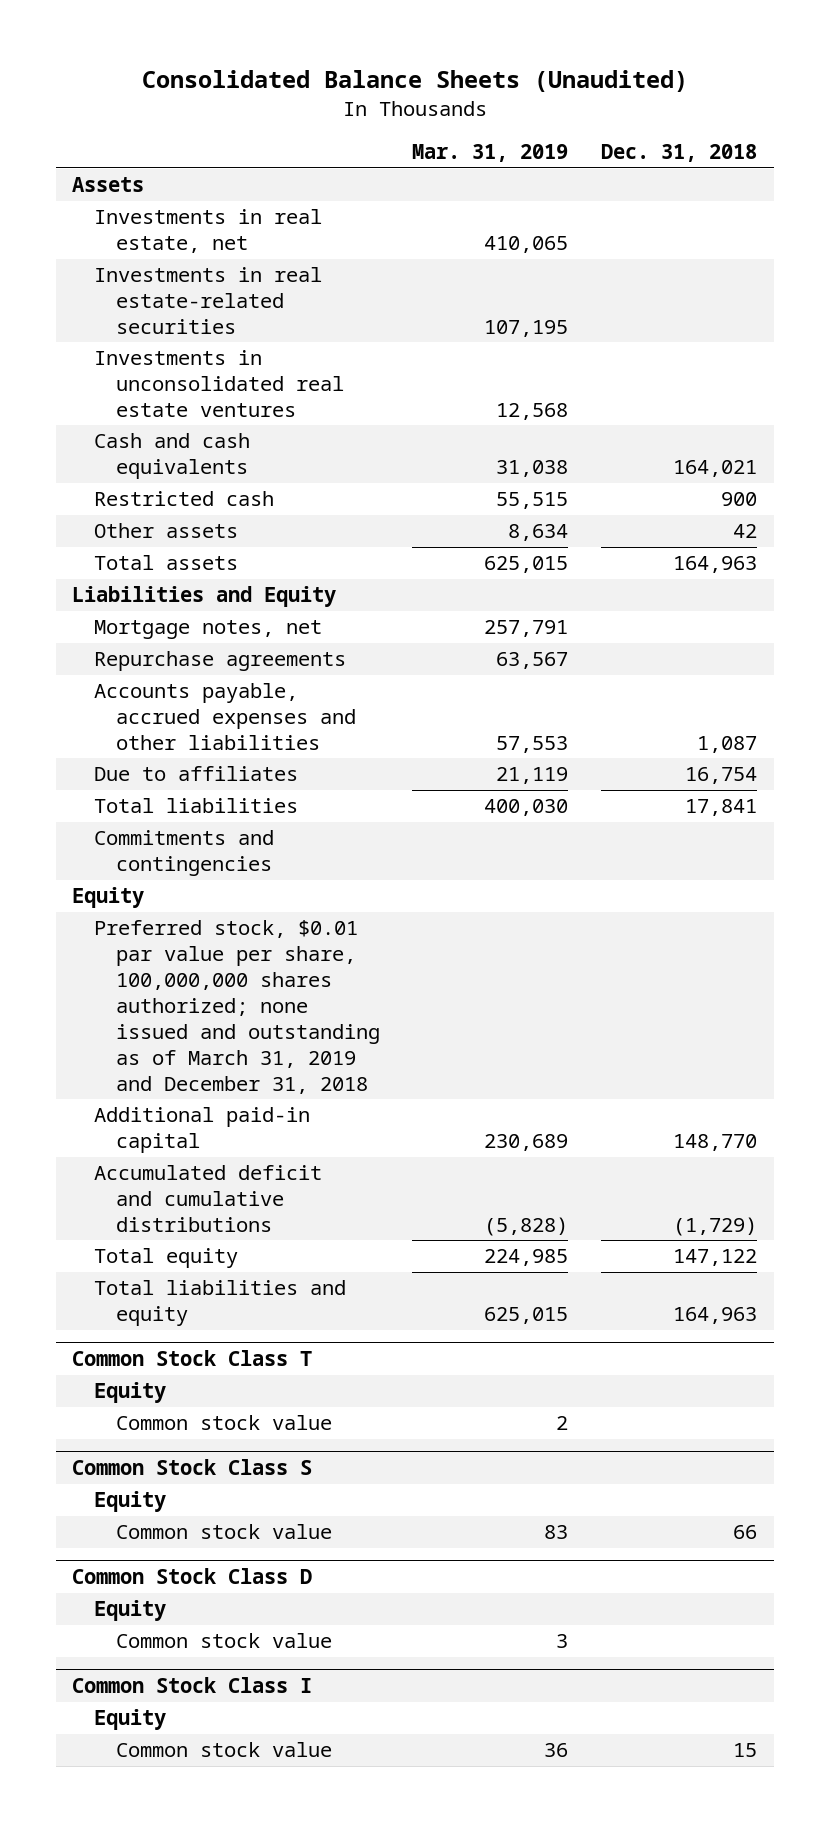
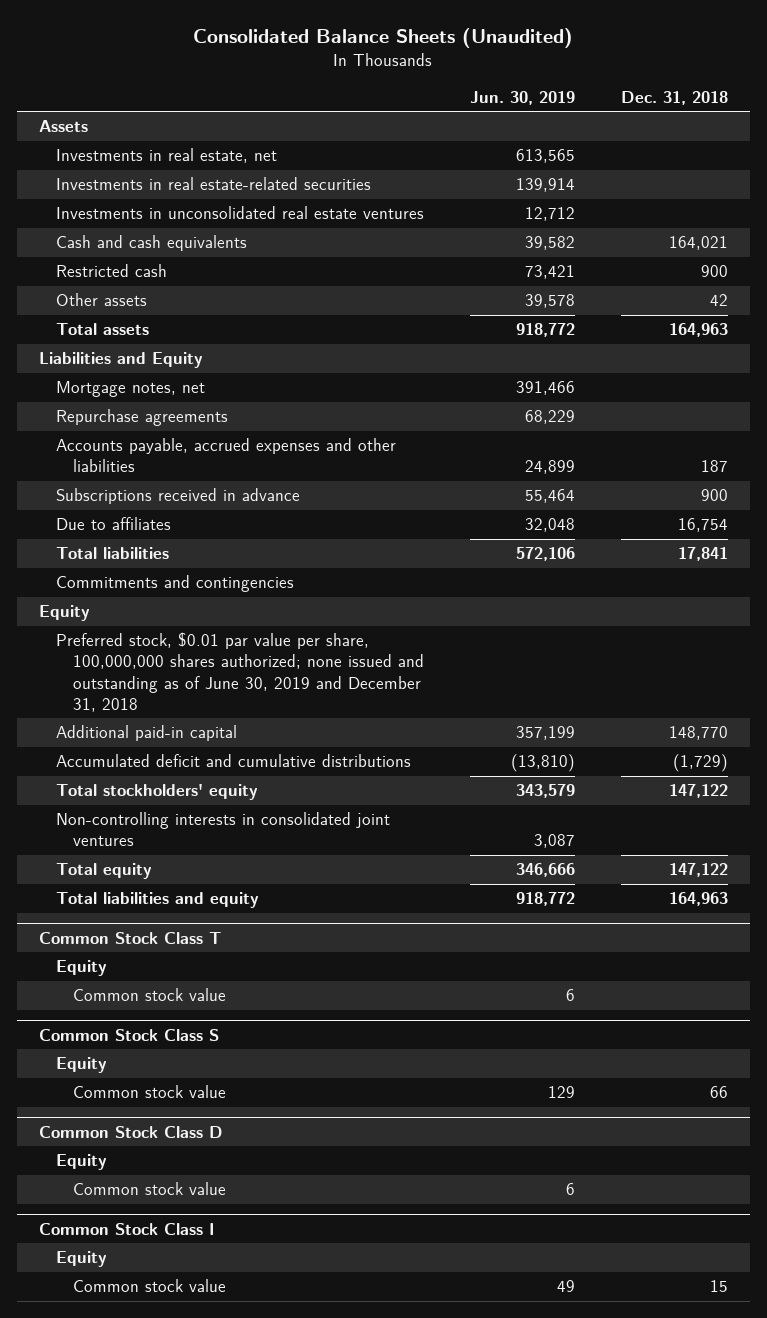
[412,144,569,163] Mar. 31, 2019 -> none
none -> [469,91,575,106] Jun. 30, 2019
[697,736,758,754] 1,087 -> [700,460,728,473] 187
none -> [56,488,301,505] Subscriptions received in advance
[93,920,380,1095] Preferred stock, $0.01 par value per share, 100,000,000 shares authorized; none issued and outstanding as of March 31, 2019 and December 31, 2018 -> [56,632,425,712] Preferred stock, $0.01 par value per share, 100,000,000 shares authorized; none issued and outstanding as of June 30, 2019 and December 31, 2018
none -> [56,784,259,801] Total stockholders' equity
none -> [56,812,391,847] Non-controlling interests in consolidated joint ventures

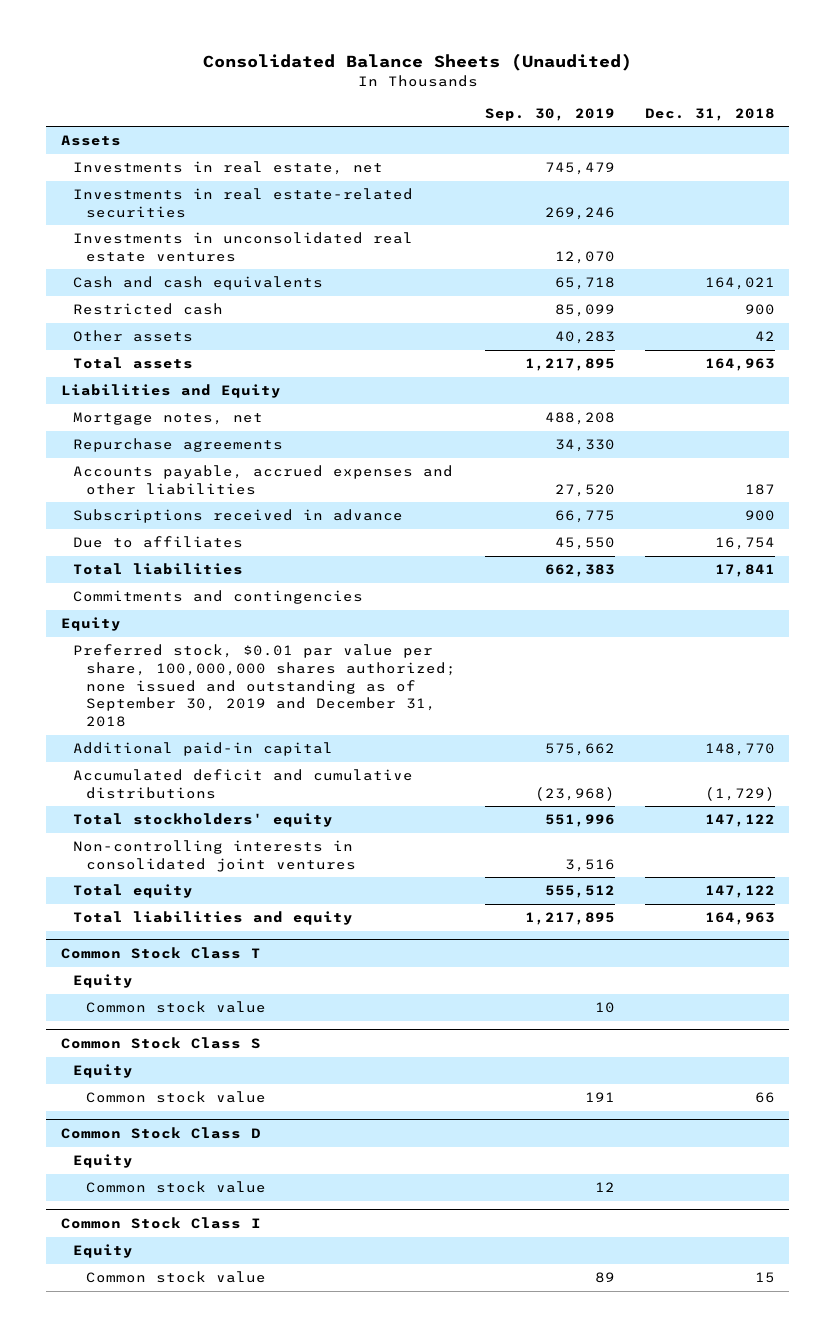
[469,91,575,106] Jun. 30, 2019 -> none
none -> [485,107,616,121] Sep. 30, 2019
[56,632,425,712] Preferred stock, $0.01 par value per share, 100,000,000 shares authorized; none issued and outstanding as of June 30, 2019 and December 31, 2018 -> [73,644,456,728] Preferred stock, $0.01 par value per share, 100,000,000 shares authorized; none issued and outstanding as of September 30, 2019 and December 31, 2018

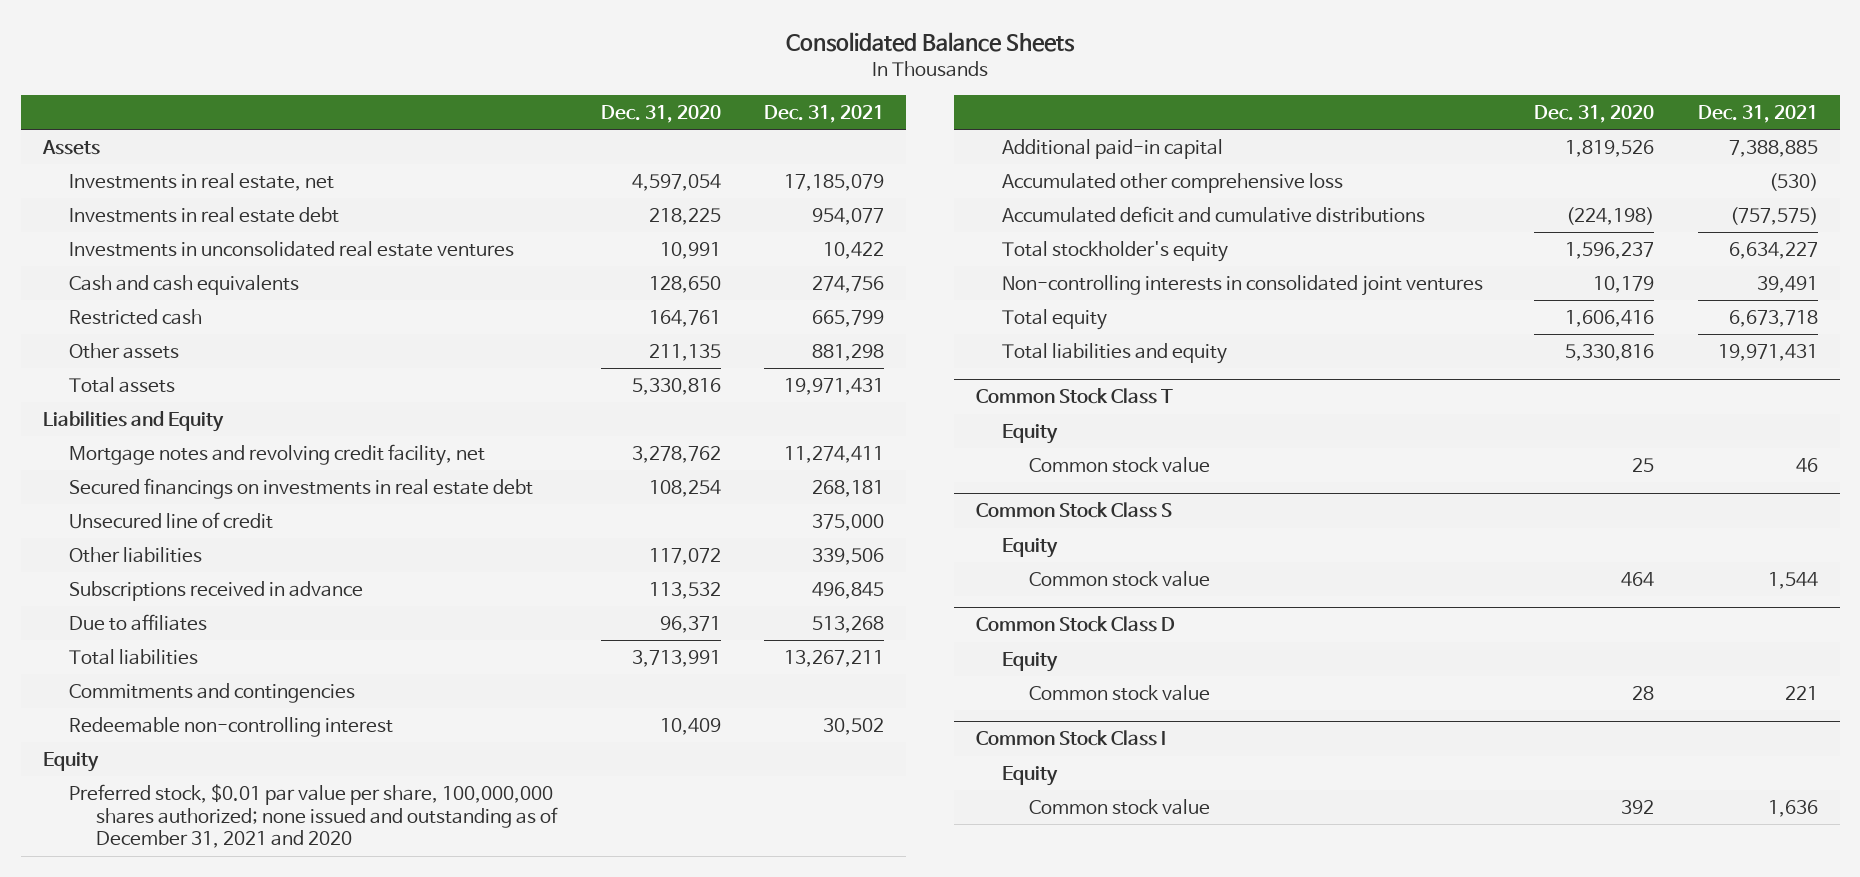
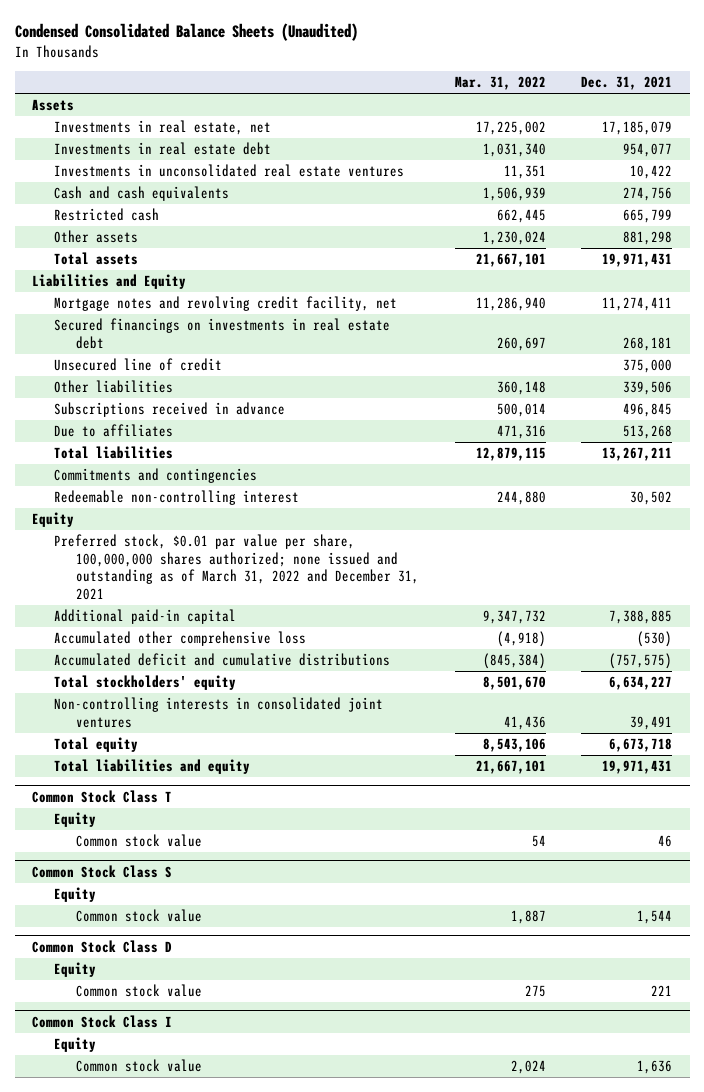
[786,32,1076,53] Consolidated Balance Sheets -> [14,23,358,42] Condensed Consolidated Balance Sheets (Unaudited)
[600,104,721,123] Dec. 31, 2020 -> none
none -> [454,76,546,91] Mar. 31, 2022
[69,784,558,849] Preferred stock, $0.01 par value per share, 100,000,000 shares authorized; none issued and outstanding as of December 31, 2021 and 2020 -> [54,534,420,600] Preferred stock, $0.01 par value per share, 100,000,000 shares authorized; none issued and outstanding as of March 31, 2022 and December 31, 2021
[1002,241,1229,263] Total stockholder's equity -> [54,675,237,691] Total stockholders' equity

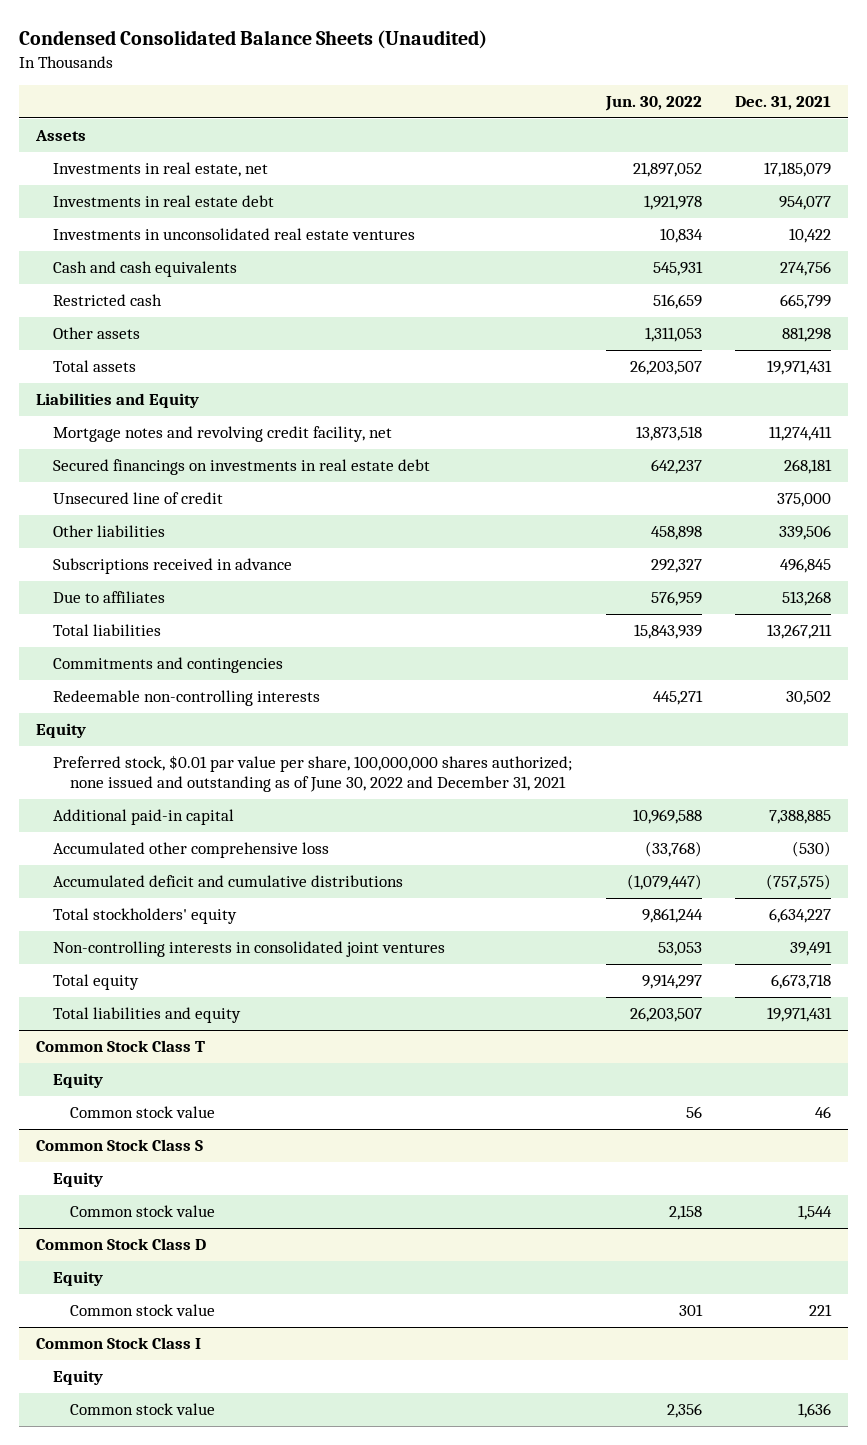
[454,76,546,91] Mar. 31, 2022 -> none
none -> [604,96,702,112] Jun. 30, 2022
[54,490,300,506] Redeemable non-controlling interest -> [52,690,320,707] Redeemable non-controlling interests
[54,534,420,600] Preferred stock, $0.01 par value per share, 100,000,000 shares authorized; none issued and outstanding as of March 31, 2022 and December 31, 2021 -> [52,755,572,793] Preferred stock, $0.01 par value per share, 100,000,000 shares authorized; none issued and outstanding as of June 30, 2022 and December 31, 2021

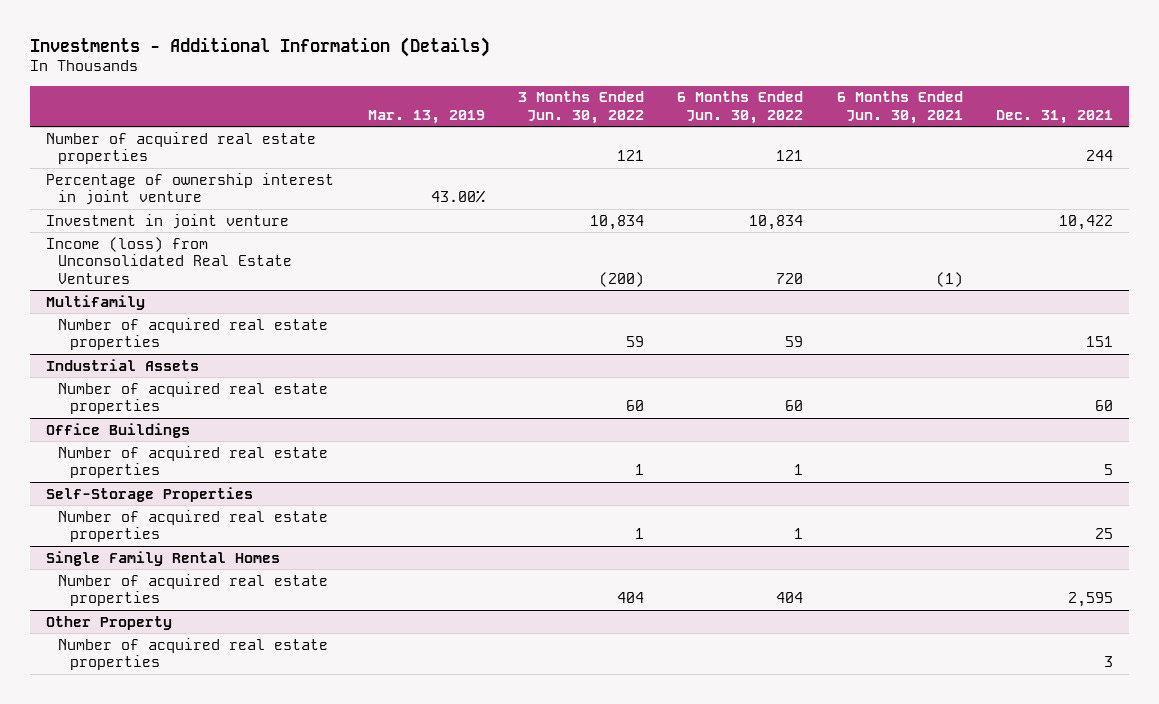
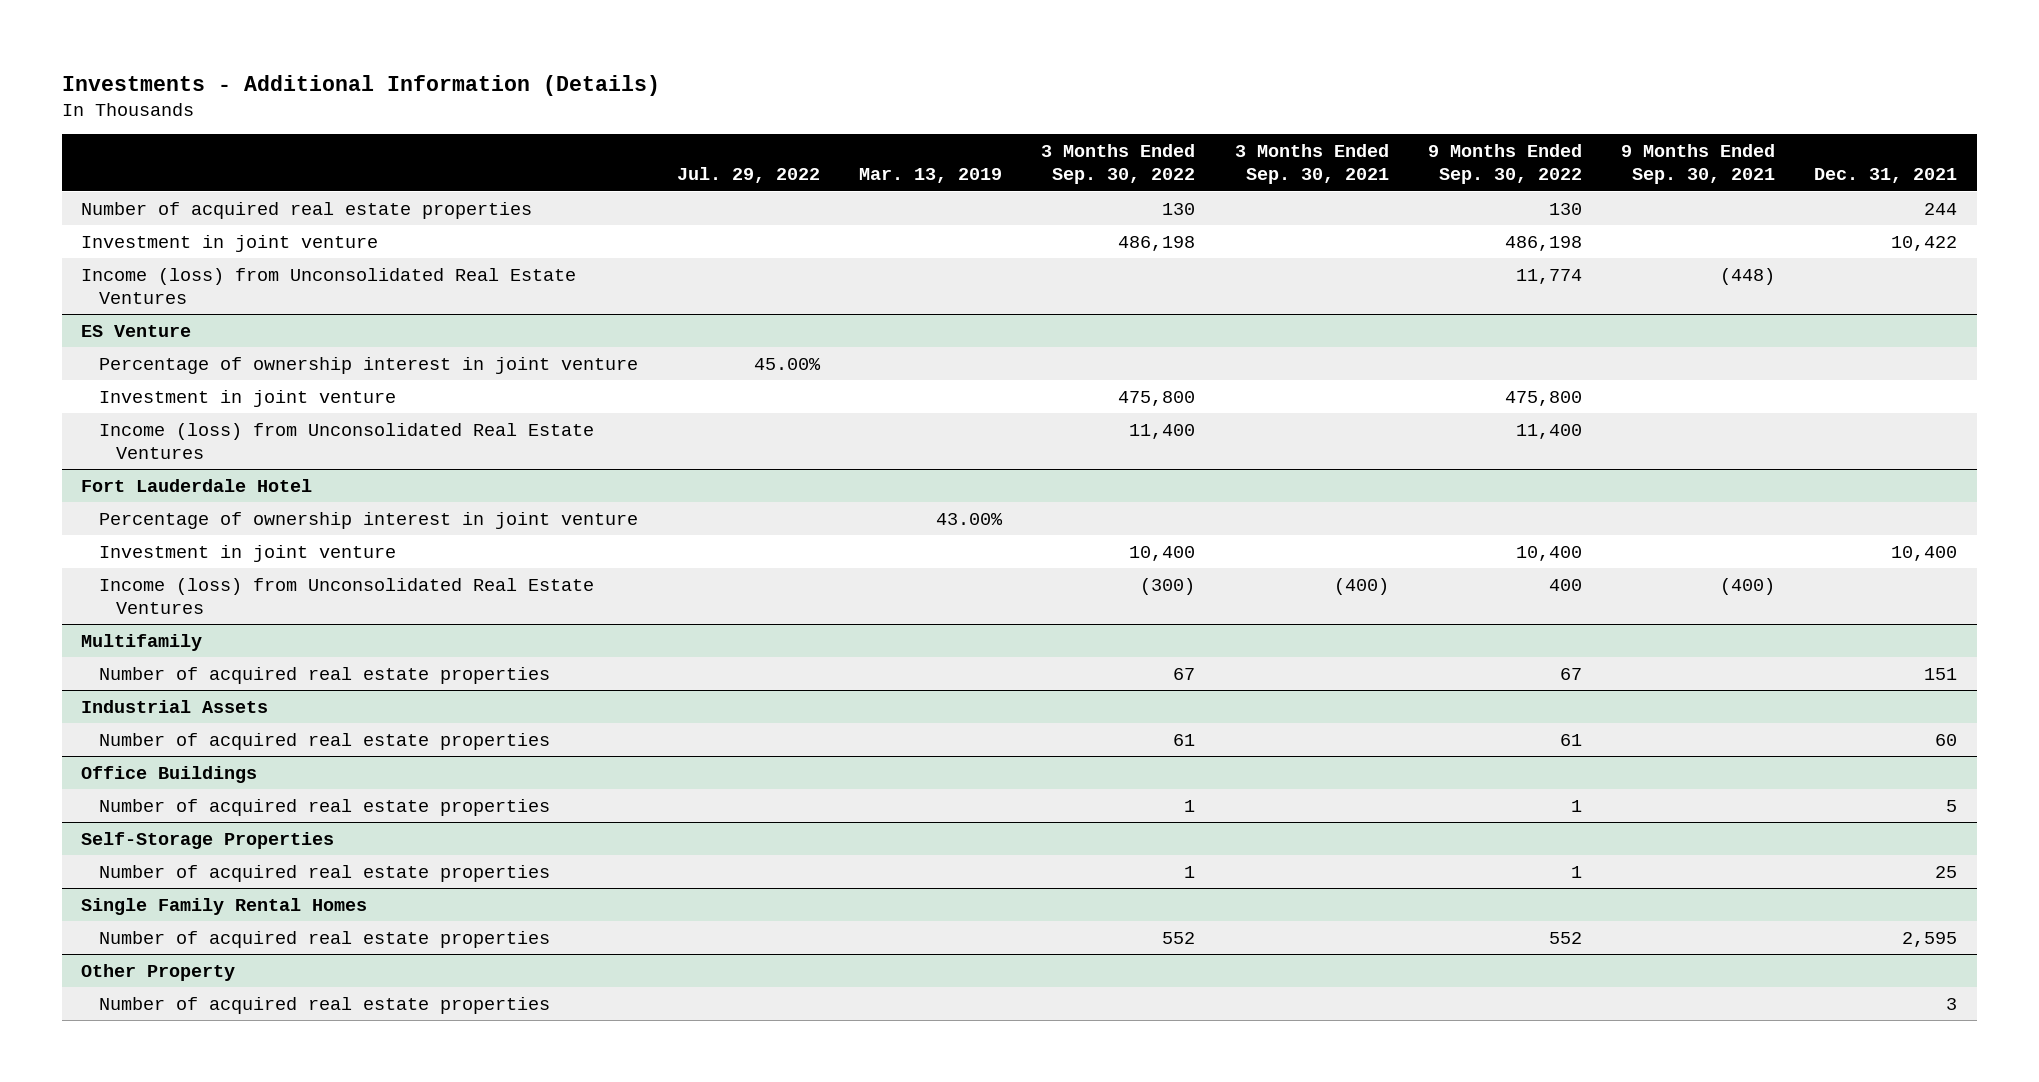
[517,91,644,124] 3 Months Ended Jun. 30, 2022 -> none
[677,91,804,124] 6 Months Ended Jun. 30, 2022 -> none
[836,91,963,124] 6 Months Ended Jun. 30, 2021 -> none
none -> [676,167,820,184] Jul. 29, 2022
none -> [1041,144,1196,185] 3 Months Ended Sep. 30, 2022
none -> [1234,144,1389,185] 3 Months Ended Sep. 30, 2021
none -> [1427,144,1582,185] 9 Months Ended Sep. 30, 2022
none -> [1621,144,1776,185] 9 Months Ended Sep. 30, 2021
[46,172,335,206] Percentage of ownership interest in joint venture -> none
none -> [81,324,192,337] ES Venture
none -> [98,356,638,374] Percentage of ownership interest in joint venture
none -> [98,389,396,407] Investment in joint venture
none -> [98,422,594,459] Income (loss) from Unconsolidated Real Estate Ventures
none -> [81,478,313,492] Fort Lauderdale Hotel
none -> [98,511,638,529] Percentage of ownership interest in joint venture
none -> [98,544,396,562] Investment in joint venture
none -> [98,577,594,614] Income (loss) from Unconsolidated Real Estate Ventures

